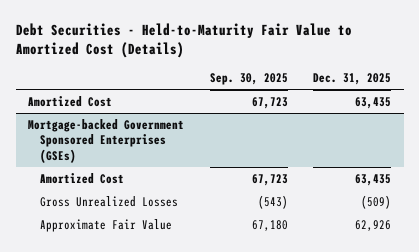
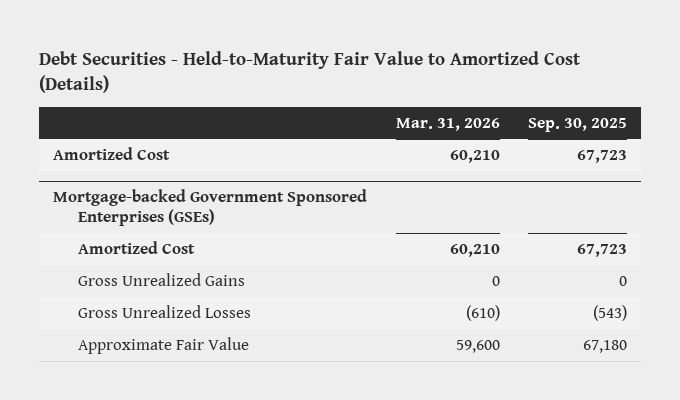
[312,73,391,86] Dec. 31, 2025 -> none
none -> [395,117,500,131] Mar. 31, 2026
none -> [77,272,245,286] Gross Unrealized Gains

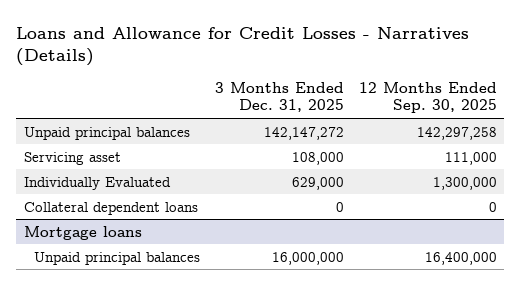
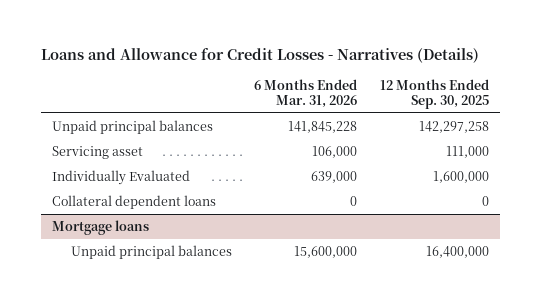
[214,81,344,113] 3 Months Ended Dec. 31, 2025 -> none
none -> [254,78,358,108] 6 Months Ended Mar. 31, 2026
[432,176,497,190] 1,300,000 -> [433,171,490,184] 1,600,000

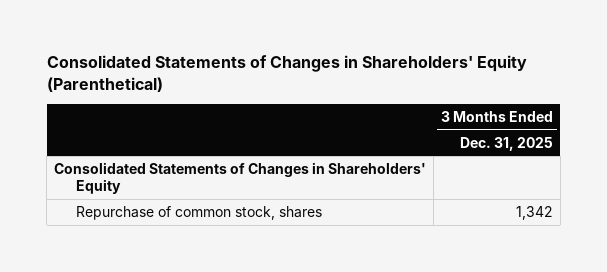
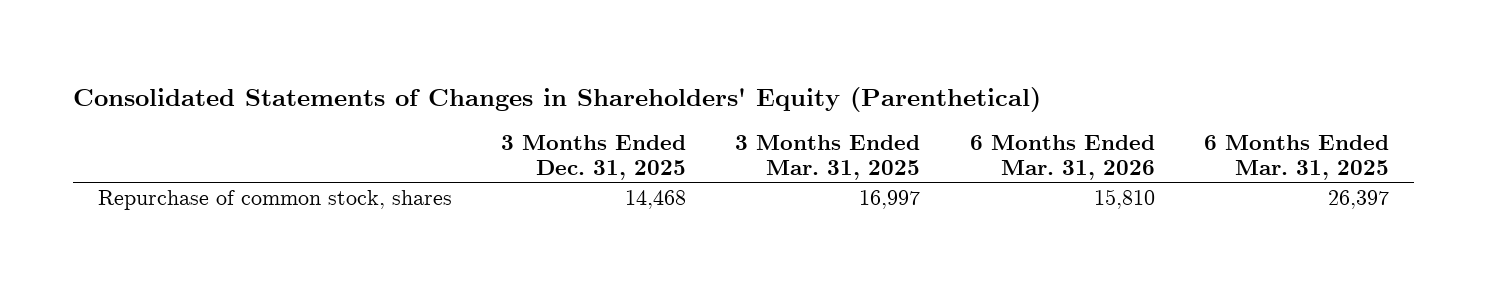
none -> [735,134,921,180] 3 Months Ended Mar. 31, 2025
none -> [969,134,1155,180] 6 Months Ended Mar. 31, 2026
none -> [1204,134,1390,180] 6 Months Ended Mar. 31, 2025
[53,161,426,194] Consolidated Statements of Changes in Shareholders' Equity -> none
[515,205,553,220] 1,342 -> [624,190,686,210] 14,468

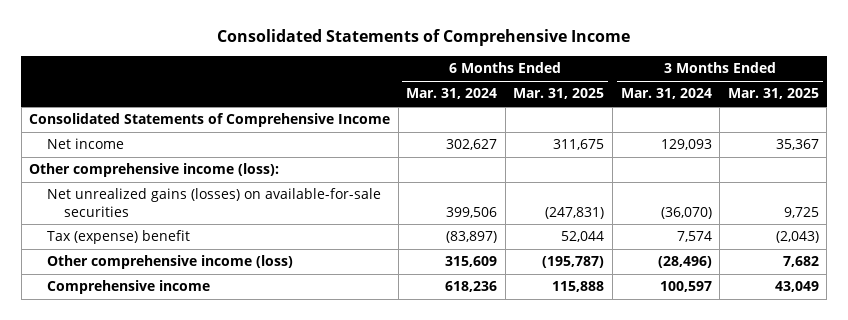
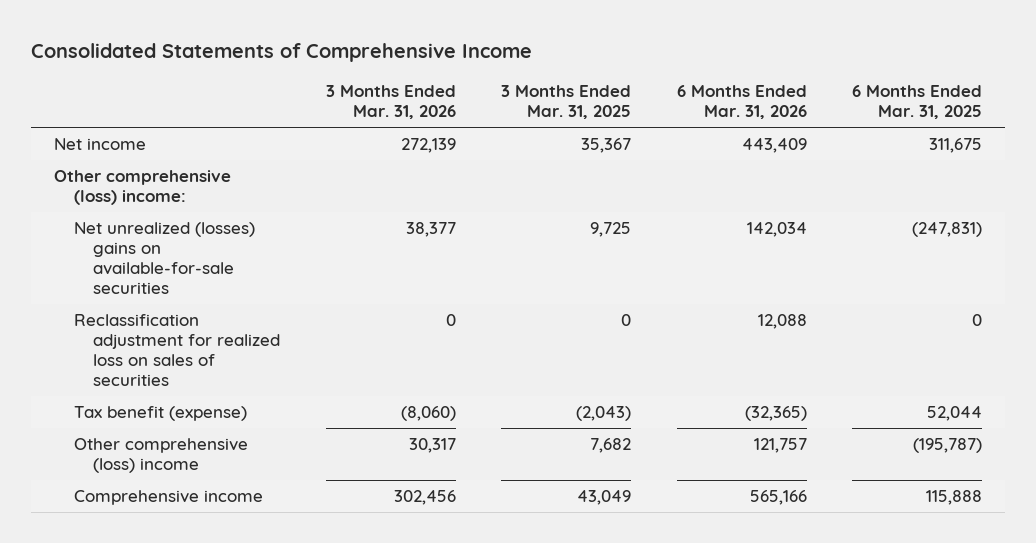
[406,88,498,100] Mar. 31, 2024 -> none
[620,88,712,100] Mar. 31, 2024 -> none
none -> [325,85,456,120] 3 Months Ended Mar. 31, 2026
none -> [676,85,807,120] 6 Months Ended Mar. 31, 2026
[29,113,391,128] Consolidated Statements of Comprehensive Income -> none
[29,163,280,178] Other comprehensive income (loss): -> [53,170,231,206] Other comprehensive (loss) income:
[46,188,381,217] Net unrealized gains (losses) on available-for-sale securities -> [73,222,255,295] Net unrealized (losses) gains on available-for-sale securities
none -> [73,314,281,387] Reclassification adjustment for realized loss on sales of securities
[46,230,190,245] Tax (expense) benefit -> [73,406,247,422] Tax benefit (expense)
[46,255,293,270] Other comprehensive income (loss) -> [73,438,248,474] Other comprehensive (loss) income

